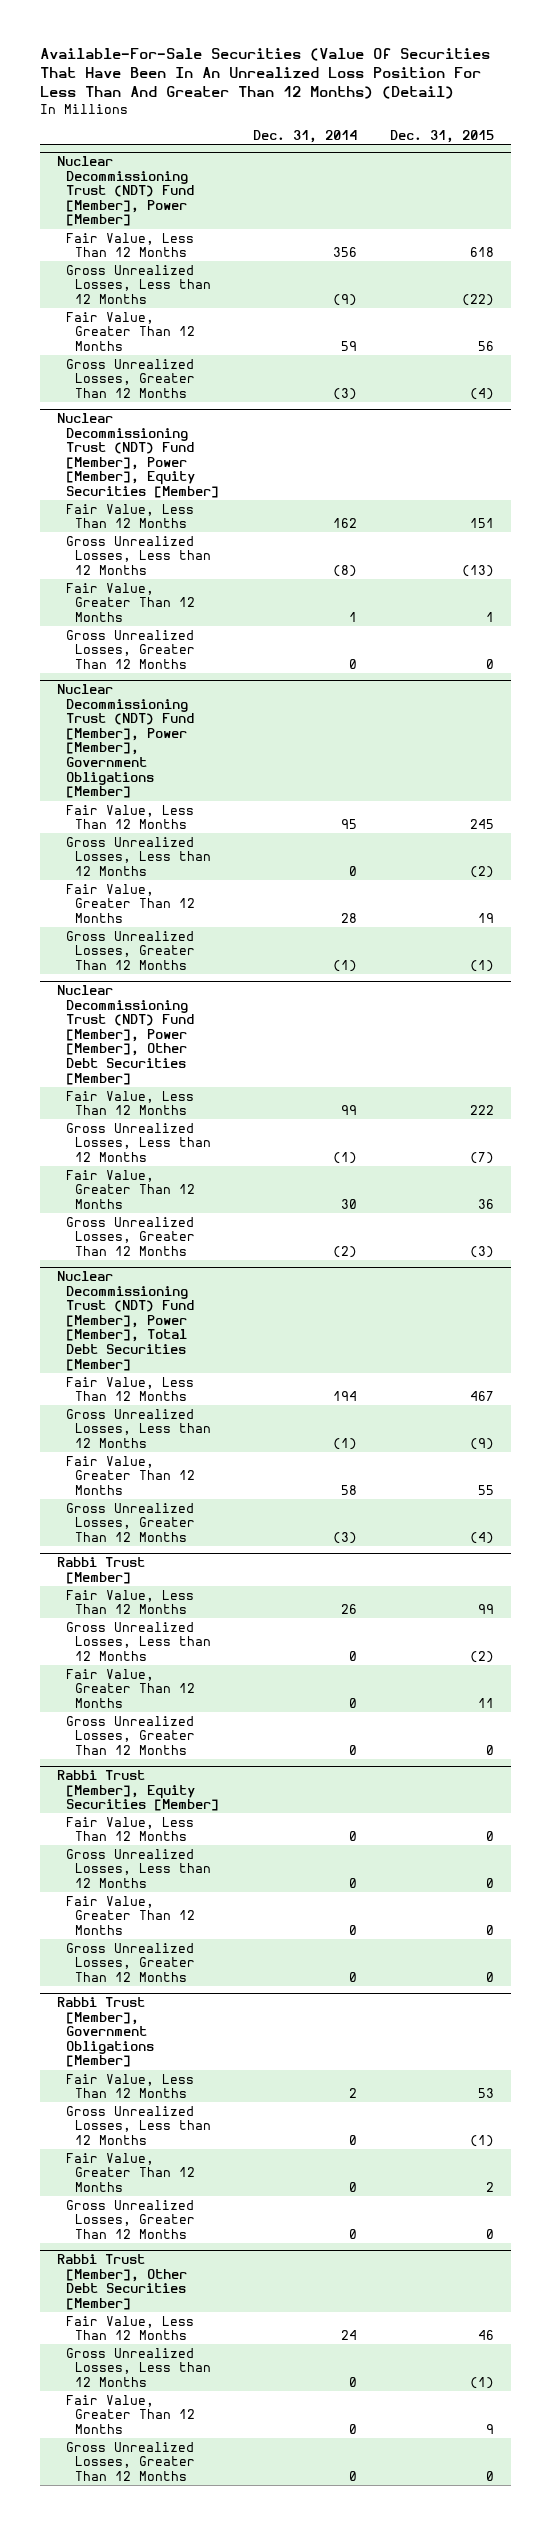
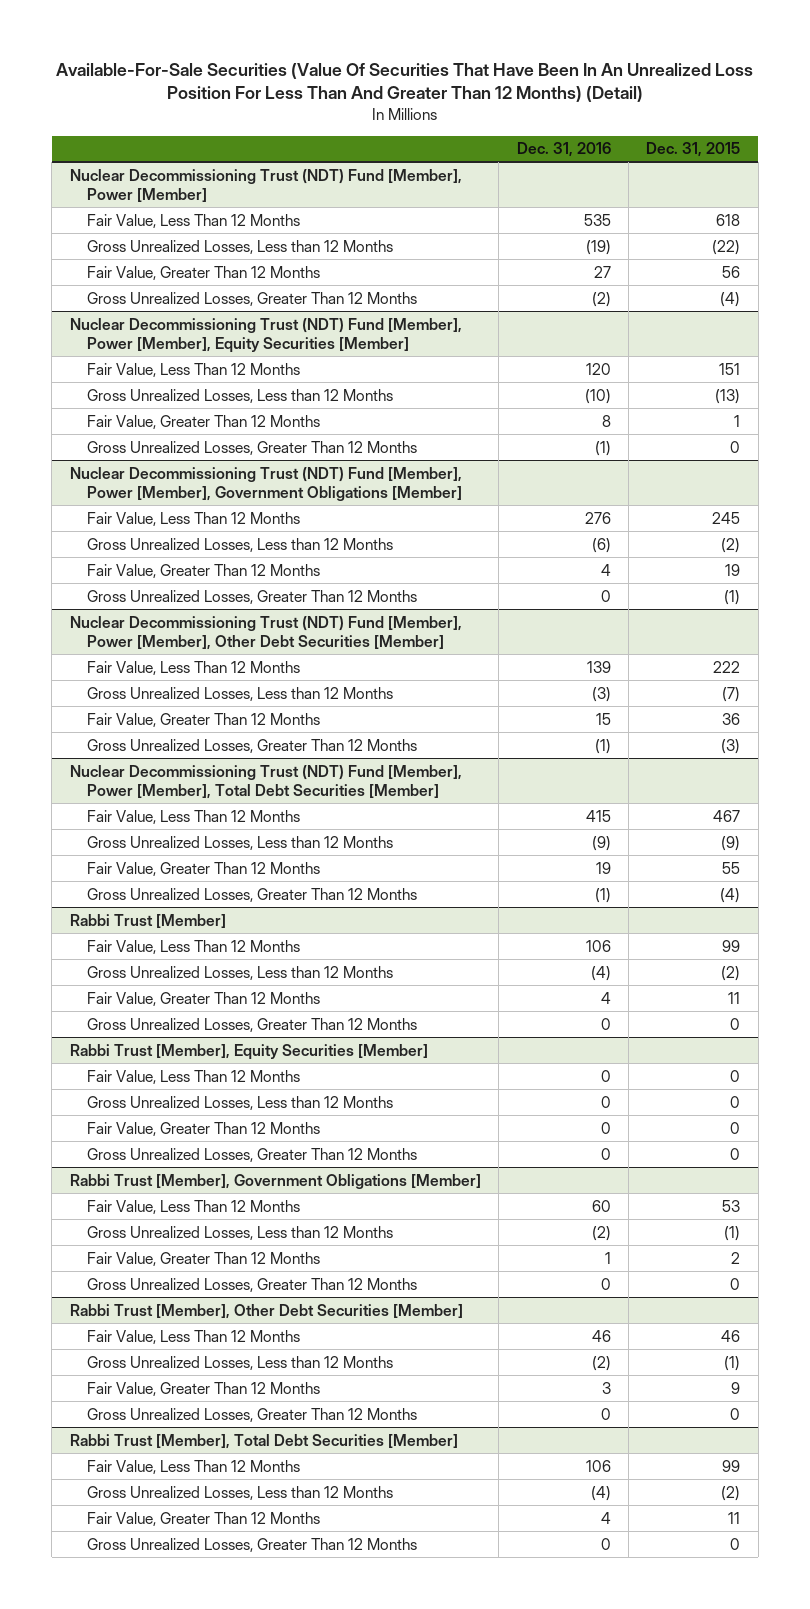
[252,129,357,143] Dec. 31, 2014 -> none
none -> [516,142,611,158] Dec. 31, 2016
none -> [69,1433,458,1449] Rabbi Trust [Member], Total Debt Securities [Member]
none -> [87,1459,301,1474] Fair Value, Less Than 12 Months
none -> [87,1485,394,1500] Gross Unrealized Losses, Less than 12 Months
none -> [87,1511,321,1526] Fair Value, Greater Than 12 Months
none -> [87,1537,418,1552] Gross Unrealized Losses, Greater Than 12 Months

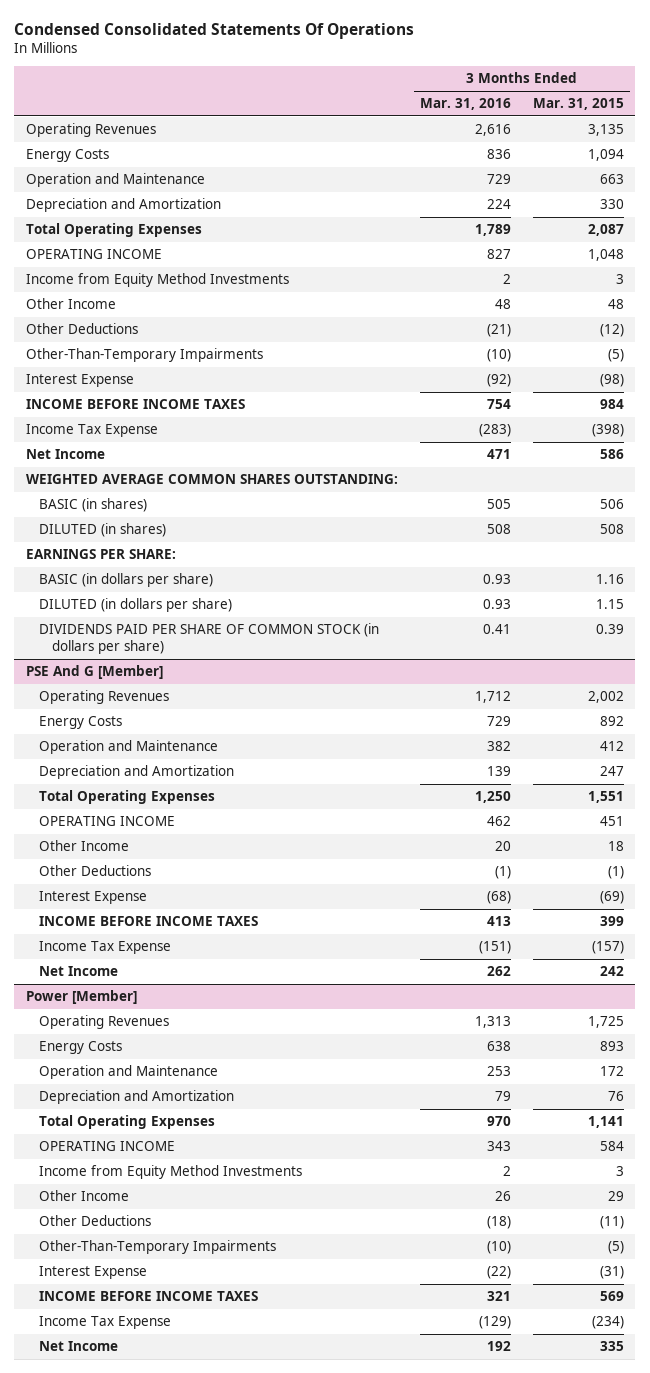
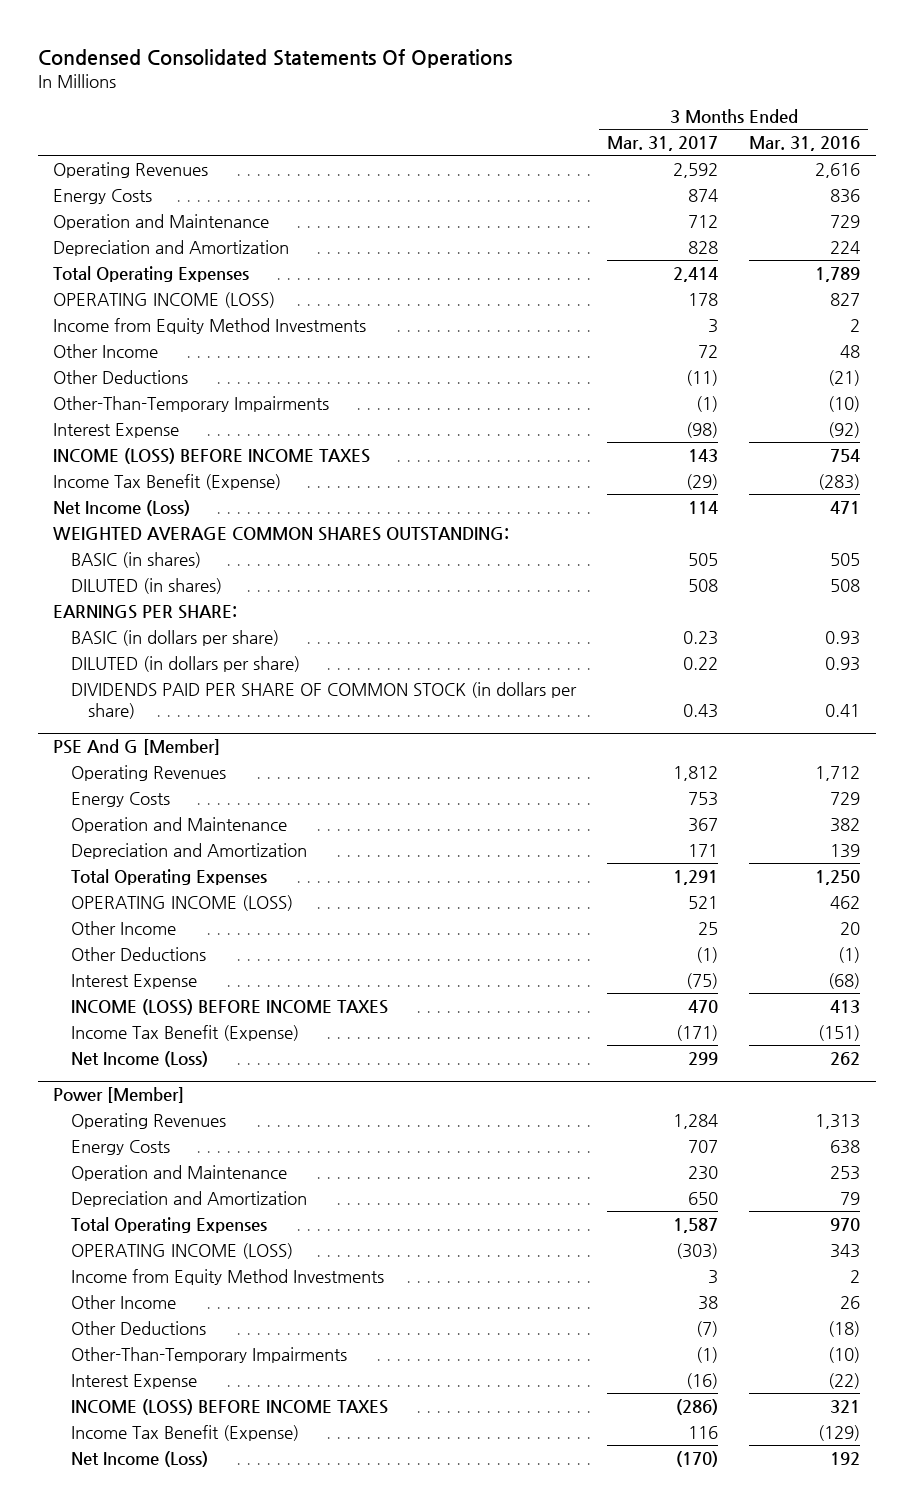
[533,98,625,111] Mar. 31, 2015 -> none
none -> [606,136,718,152] Mar. 31, 2017
[25,249,162,260] OPERATING INCOME -> [53,291,276,308] OPERATING INCOME (LOSS)
[25,399,245,410] INCOME BEFORE INCOME TAXES -> [53,447,371,464] INCOME (LOSS) BEFORE INCOME TAXES
[25,424,158,438] Income Tax Expense -> [53,473,282,490] Income Tax Benefit (Expense)
[25,449,105,460] Net Income -> [53,499,191,516] Net Income (Loss)
[38,816,175,827] OPERATING INCOME -> [70,894,293,911] OPERATING INCOME (LOSS)
[38,916,258,927] INCOME BEFORE INCOME TAXES -> [70,998,388,1015] INCOME (LOSS) BEFORE INCOME TAXES
[38,941,171,955] Income Tax Expense -> [70,1024,299,1041] Income Tax Benefit (Expense)
[38,966,118,977] Net Income -> [70,1050,208,1067] Net Income (Loss)
[38,1141,175,1152] OPERATING INCOME -> [70,1242,293,1259] OPERATING INCOME (LOSS)
[38,1291,258,1302] INCOME BEFORE INCOME TAXES -> [70,1398,388,1415] INCOME (LOSS) BEFORE INCOME TAXES
[38,1316,171,1330] Income Tax Expense -> [70,1424,299,1441] Income Tax Benefit (Expense)
[38,1341,118,1352] Net Income -> [70,1450,208,1467] Net Income (Loss)

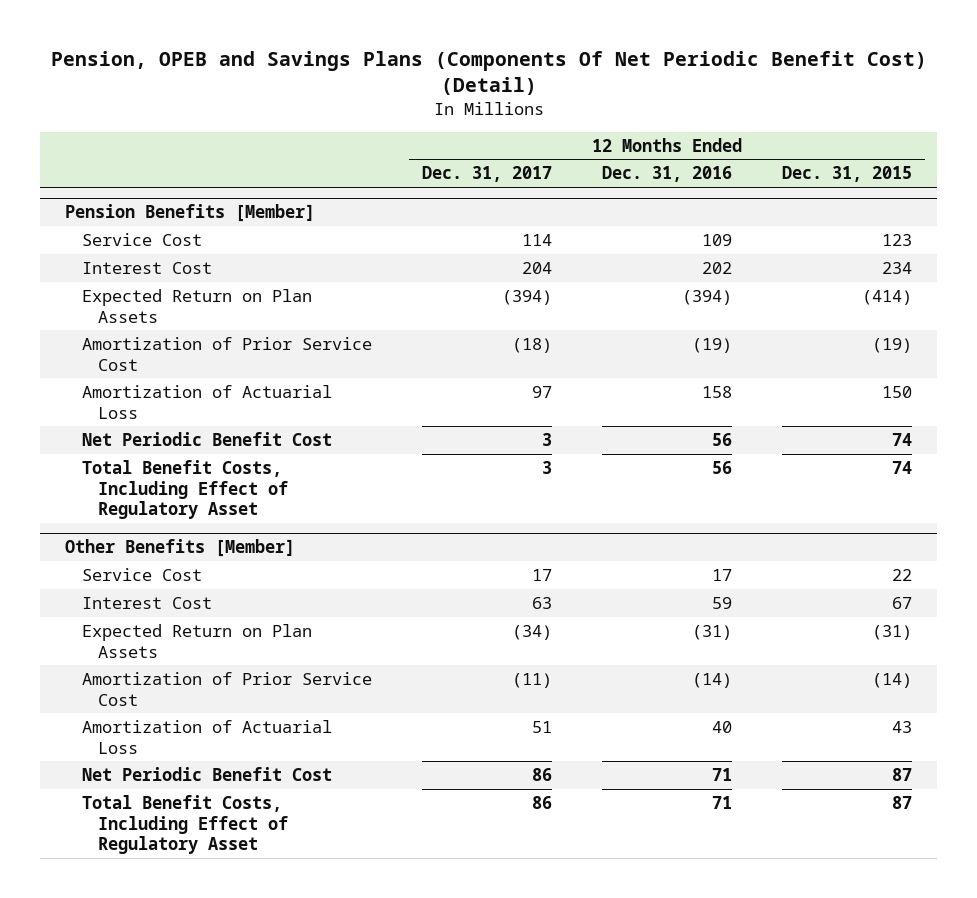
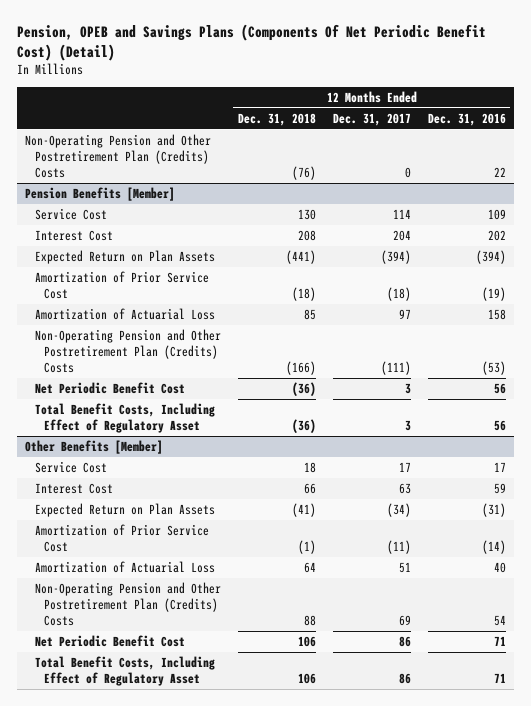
[782,166,913,183] Dec. 31, 2015 -> none
none -> [237,112,316,126] Dec. 31, 2018
none -> [25,134,212,179] Non-Operating Pension and Other Postretirement Plan (Credits) Costs
none -> [34,329,221,374] Non-Operating Pension and Other Postretirement Plan (Credits) Costs
none -> [34,582,221,627] Non-Operating Pension and Other Postretirement Plan (Credits) Costs

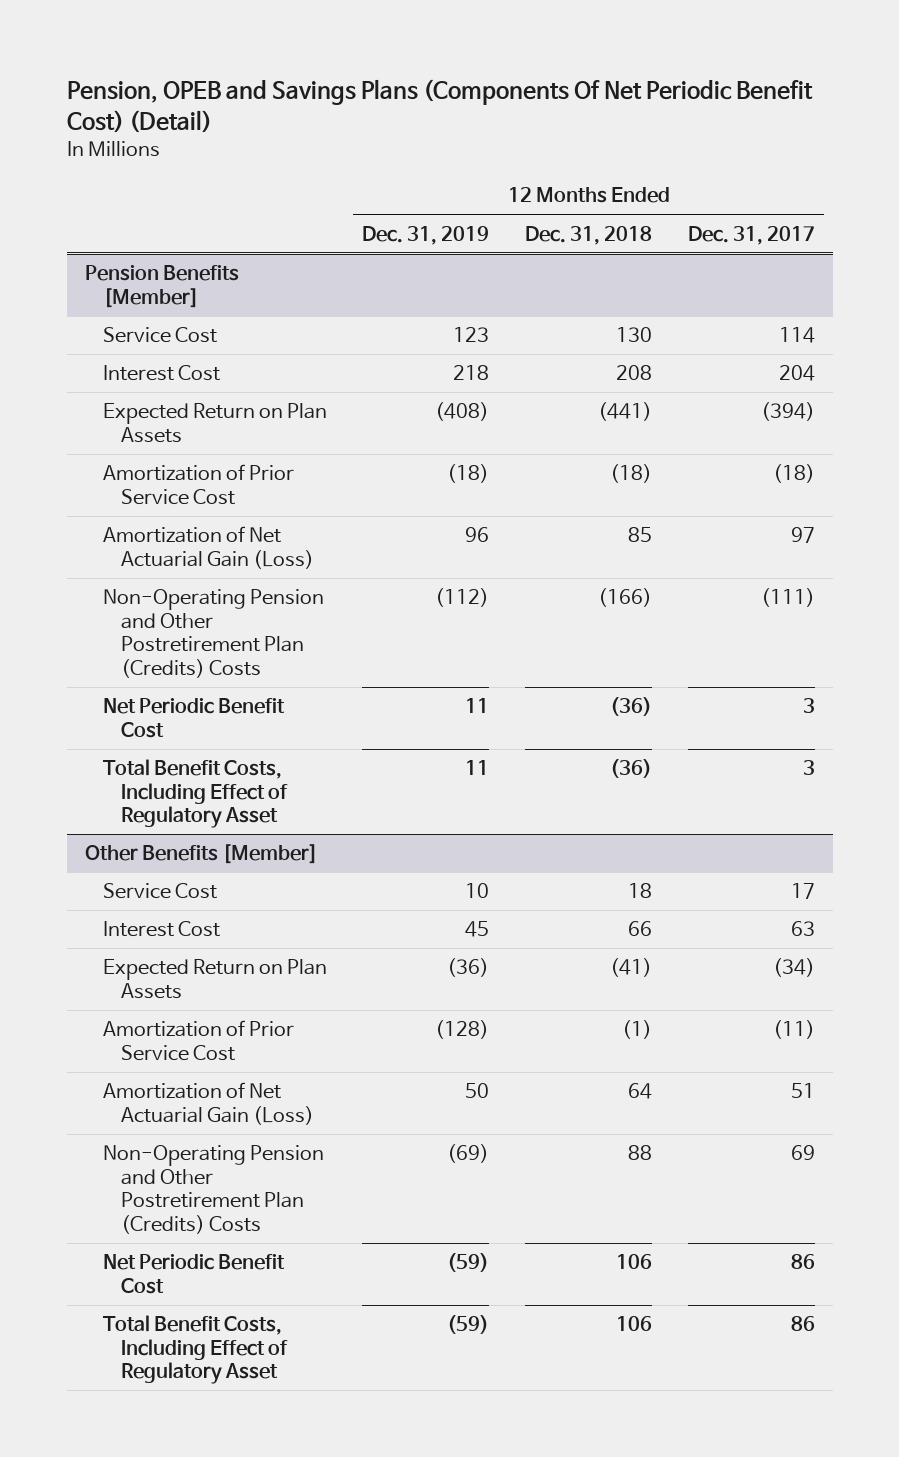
[427,112,506,126] Dec. 31, 2016 -> none
none -> [362,225,490,245] Dec. 31, 2019
[25,134,212,179] Non-Operating Pension and Other Postretirement Plan (Credits) Costs -> none
[34,308,215,321] Amortization of Actuarial Loss -> [102,526,314,569] Amortization of Net Actuarial Gain (Loss)
[34,561,215,574] Amortization of Actuarial Loss -> [102,1082,314,1125] Amortization of Net Actuarial Gain (Loss)

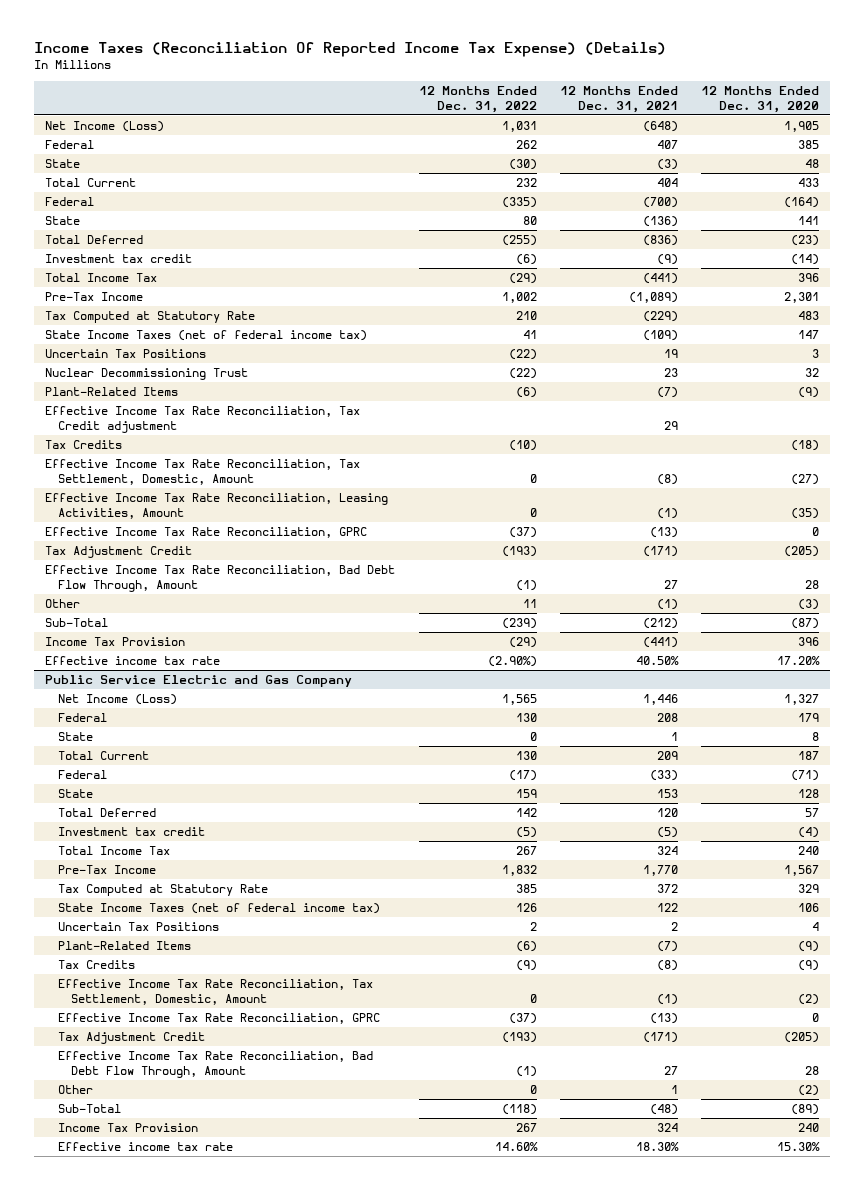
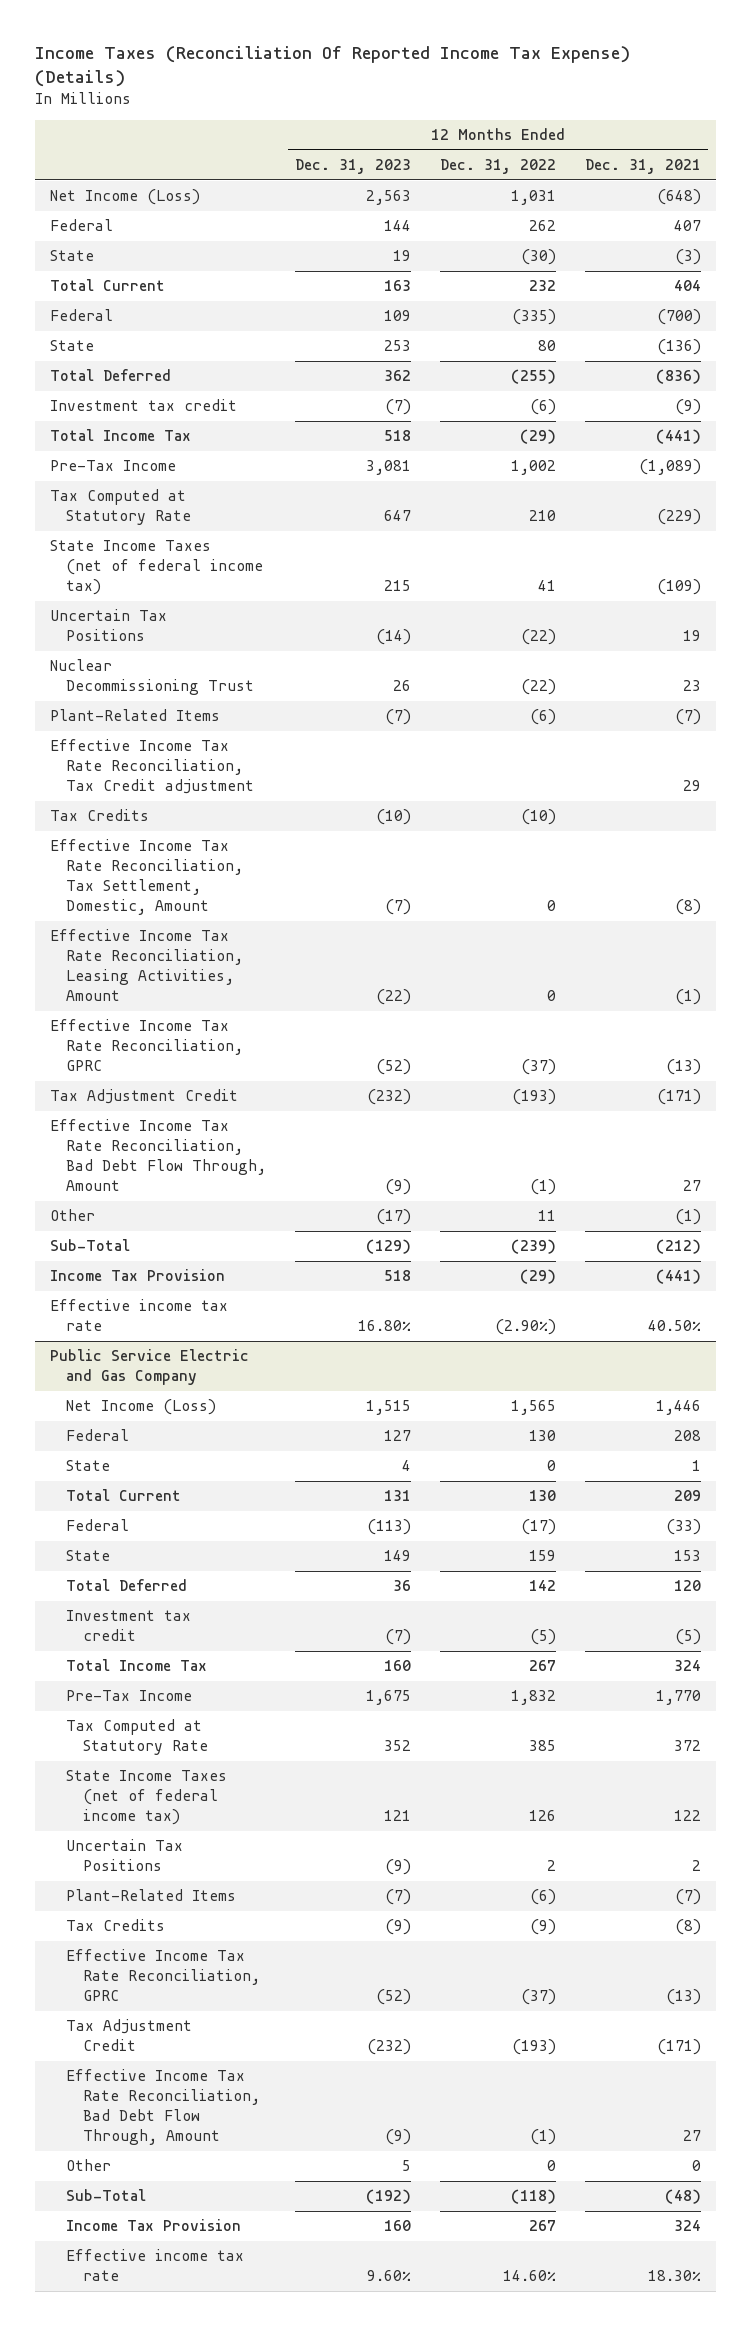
[700,85,819,114] 12 Months Ended Dec. 31, 2020 -> none
none -> [295,159,412,175] Dec. 31, 2023
[58,978,374,1006] Effective Income Tax Rate Reconciliation, Tax Settlement, Domestic, Amount -> none
[670,1084,678,1094] 1 -> [692,2160,702,2172] 0

